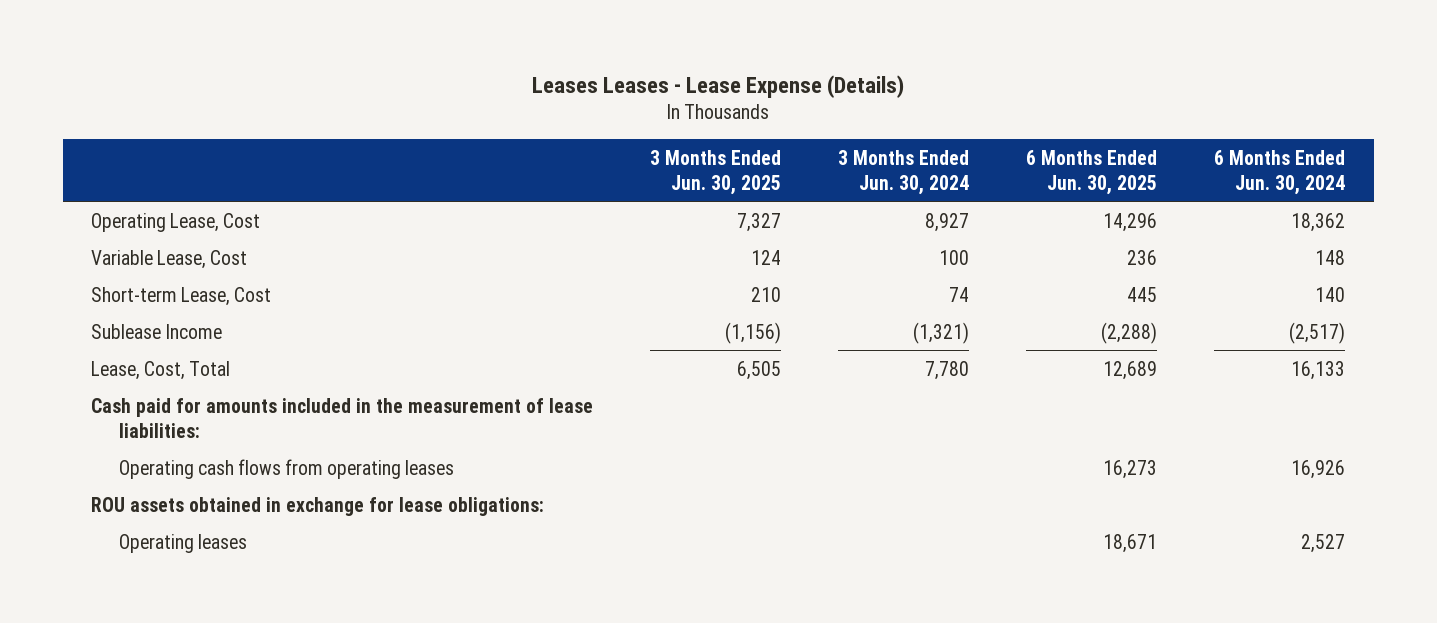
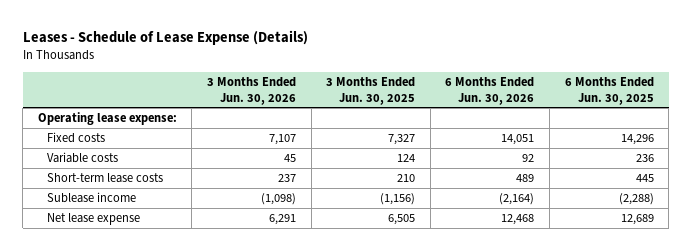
[532,75,905,99] Leases Leases - Lease Expense (Details) -> [22,30,308,46] Leases - Schedule of Lease Expense (Details)
[838,149,970,195] 3 Months Ended Jun. 30, 2024 -> none
[1214,149,1346,195] 6 Months Ended Jun. 30, 2024 -> none
none -> [207,76,297,105] 3 Months Ended Jun. 30, 2026
none -> [445,76,535,105] 6 Months Ended Jun. 30, 2026
[91,397,594,438] Cash paid for amounts included in the measurement of lease liabilities: -> none
[119,458,455,479] Operating cash flows from operating leases -> none
[91,496,545,516] ROU assets obtained in exchange for lease obligations: -> none
[119,533,248,553] Operating leases -> none
none -> [37,112,177,126] Operating lease expense:
[91,212,261,232] Operating Lease, Cost -> [47,132,106,144] Fixed costs
[91,249,248,269] Variable Lease, Cost -> [47,152,119,164] Variable costs
[91,286,272,306] Short-term Lease, Cost -> [47,173,164,184] Short-term lease costs
[91,323,223,339] Sublease Income -> [47,192,137,204] Sublease income
[91,360,231,380] Lease, Cost, Total -> [47,213,141,226] Net lease expense

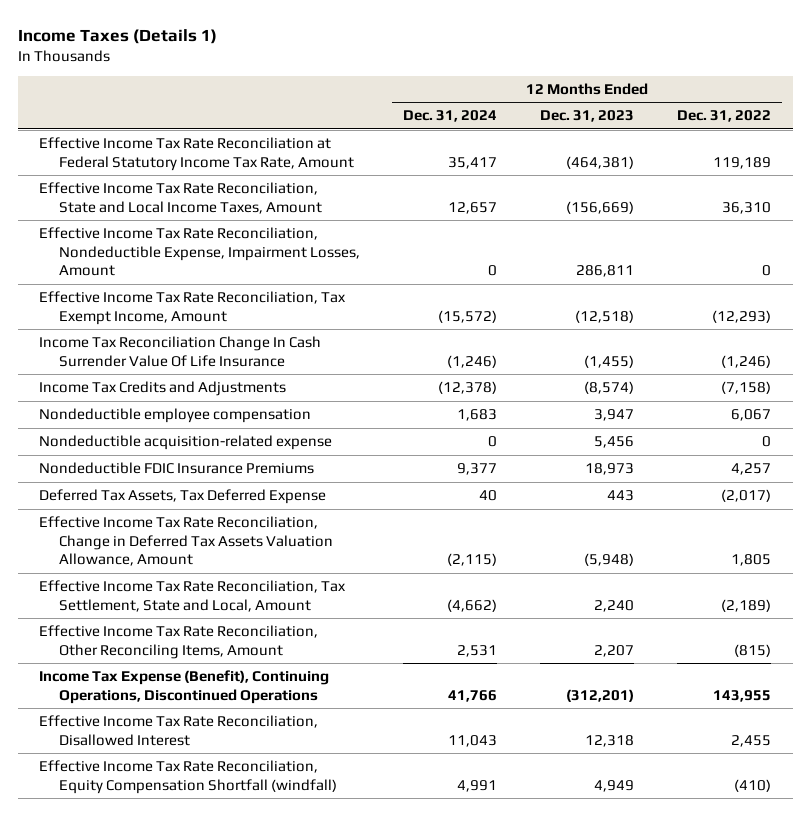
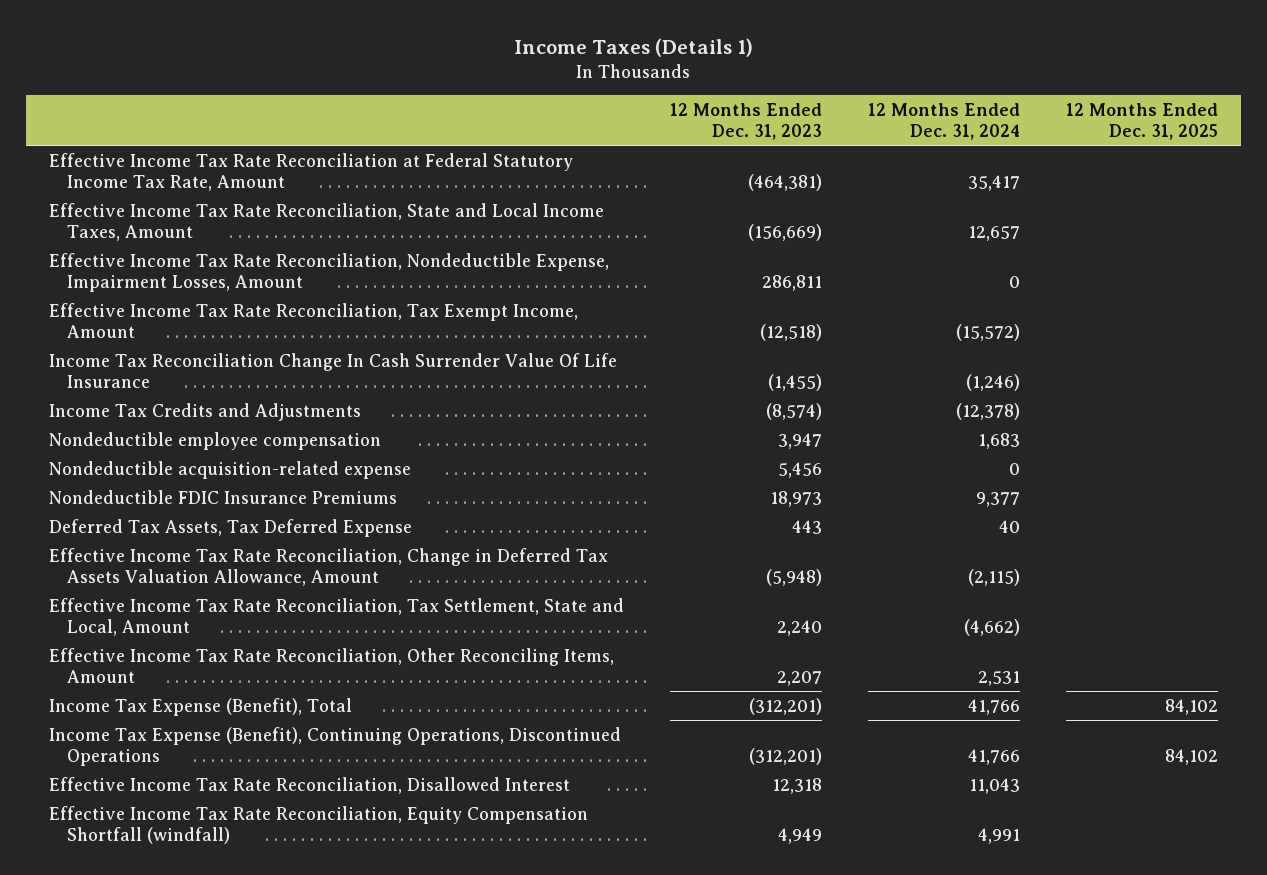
[677,110,772,123] Dec. 31, 2022 -> none
none -> [1065,102,1218,141] 12 Months Ended Dec. 31, 2025
none -> [49,697,353,716] Income Tax Expense (Benefit), Total

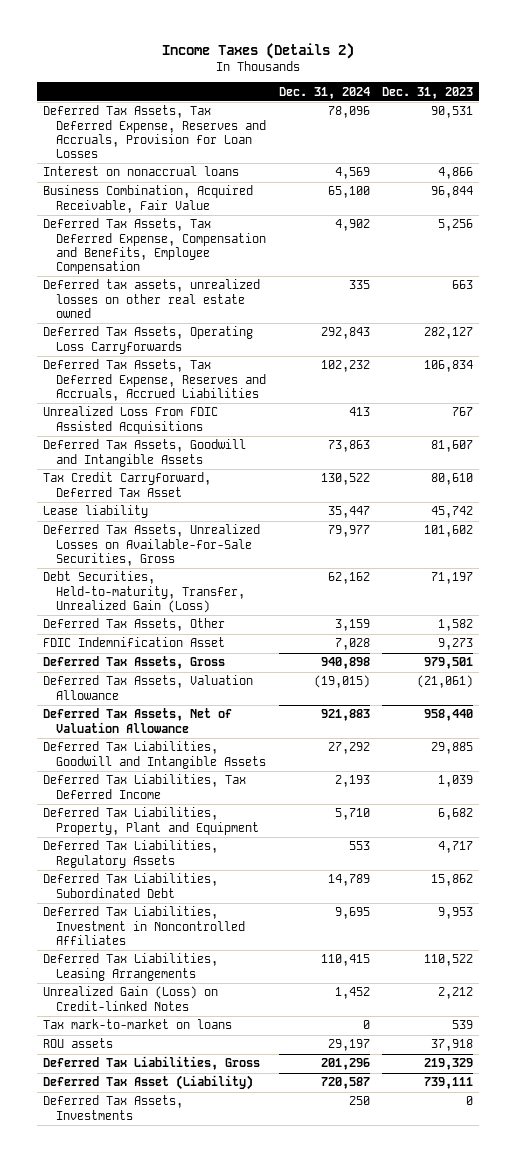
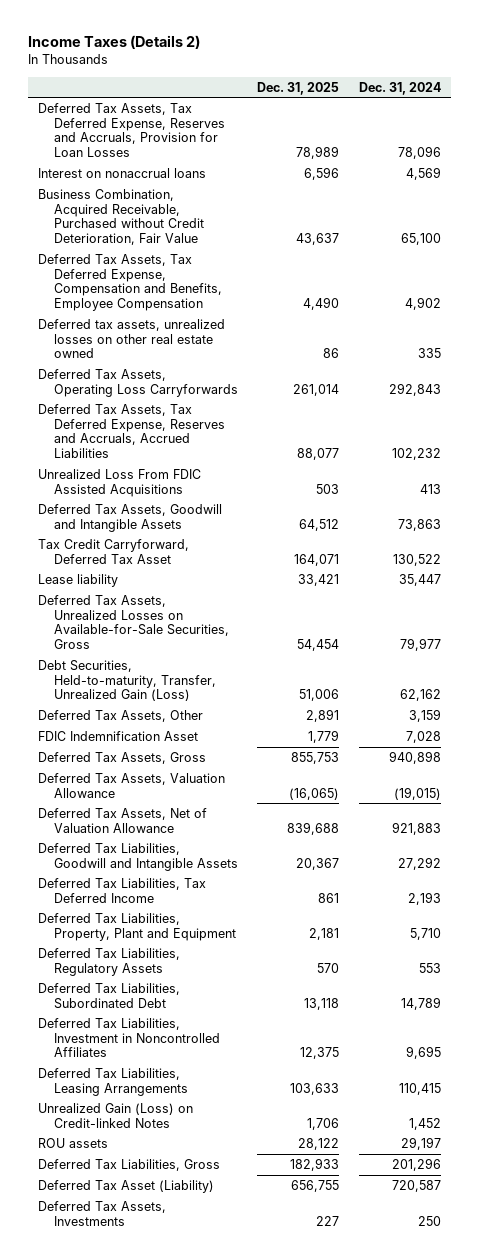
[382,86,474,99] Dec. 31, 2023 -> none
none -> [257,81,340,95] Dec. 31, 2025
[43,185,254,213] Business Combination, Acquired Receivable, Fair Value -> [37,188,204,245] Business Combination, Acquired Receivable, Purchased without Credit Deterioration, Fair Value
[43,1019,233,1030] Tax mark-to-market on loans -> none

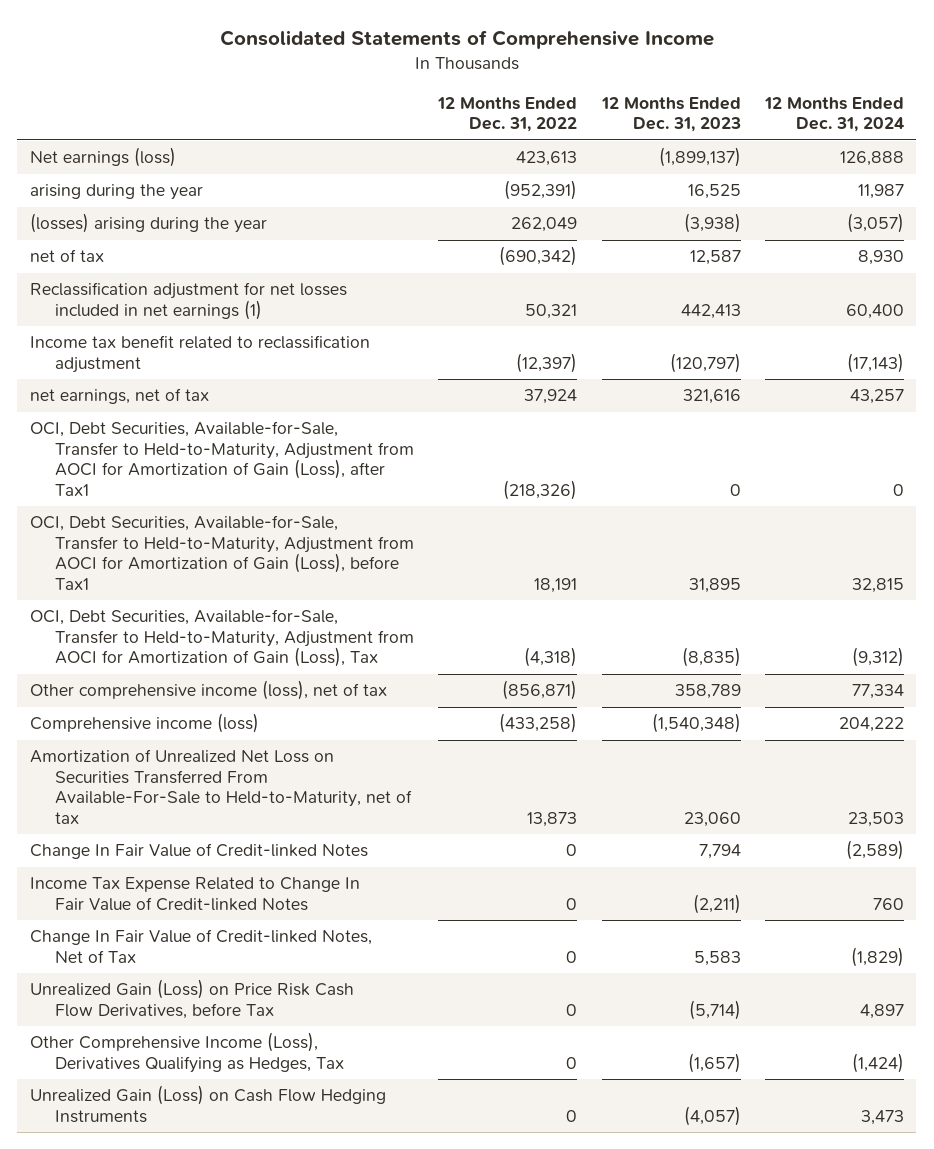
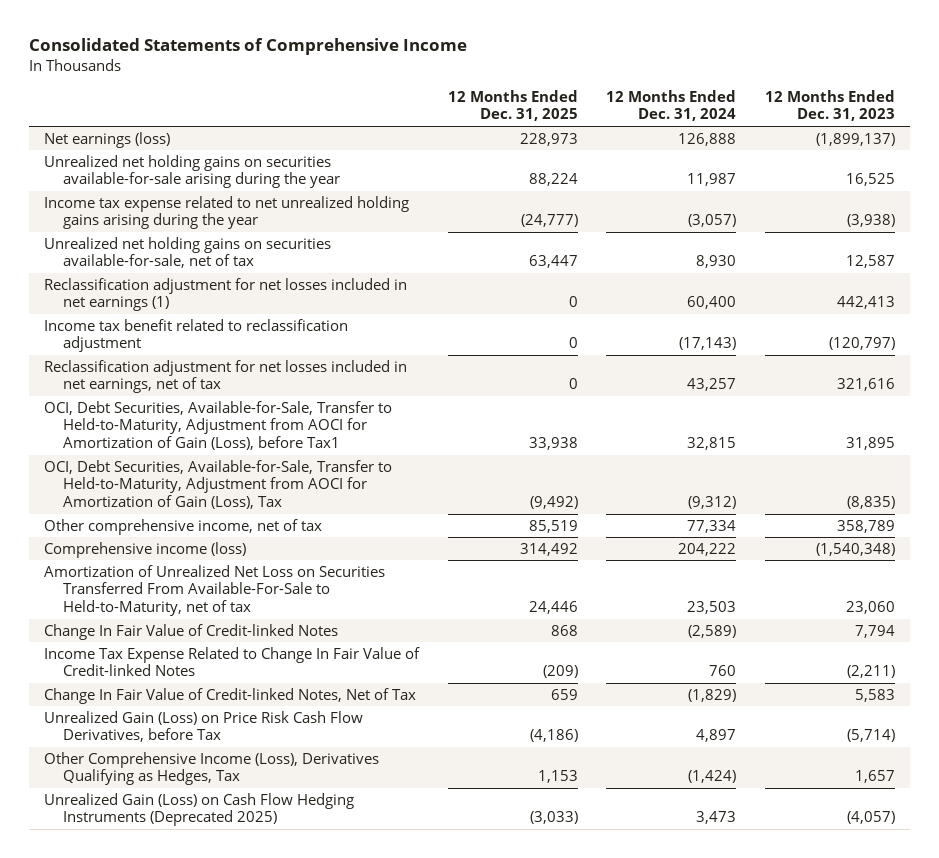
[437,96,578,133] 12 Months Ended Dec. 31, 2022 -> none
none -> [447,89,578,122] 12 Months Ended Dec. 31, 2025
[29,184,203,201] arising during the year -> [43,154,340,189] Unrealized net holding gains on securities available-for-sale arising during the year
[29,213,267,234] (losses) arising during the year -> [43,195,409,230] Income tax expense related to net unrealized holding gains arising during the year
[29,249,104,263] net of tax -> [43,236,331,269] Unrealized net holding gains on securities available-for-sale, net of tax
[29,421,414,496] OCI, Debt Securities, Available-for-Sale, Transfer to Held-to-Maturity, Adjustment from AOCI for Amortization of Gain (Loss), after Tax1 -> none
[29,388,209,405] net earnings, net of tax -> [43,359,407,394] Reclassification adjustment for net losses included in net earnings, net of tax
[29,680,387,701] Other comprehensive income (loss), net of tax -> [43,518,322,535] Other comprehensive income, net of tax
[687,1052,741,1073] (1,657) -> [855,770,896,784] 1,657
[29,1085,386,1123] Unrealized Gain (Loss) on Cash Flow Hedging Instruments -> [43,792,354,827] Unrealized Gain (Loss) on Cash Flow Hedging Instruments (Deprecated 2025)

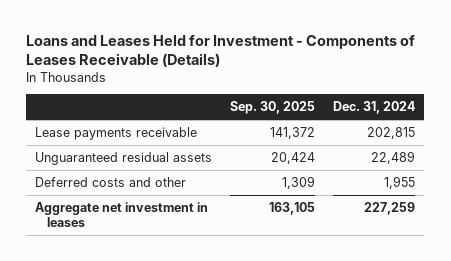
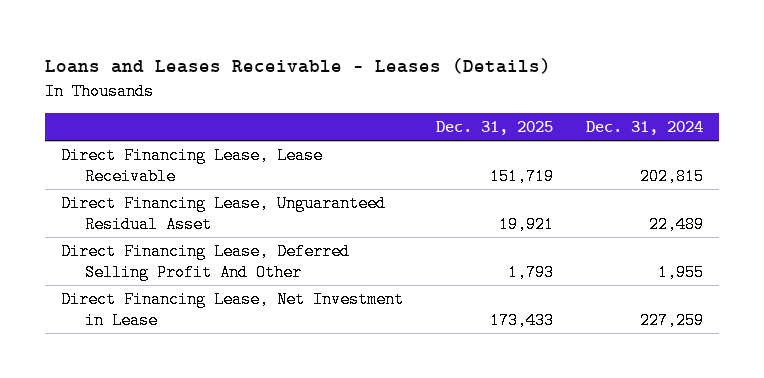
[26,34,416,68] Loans and Leases Held for Investment - Components of Leases Receivable (Details) -> [44,57,551,74] Loans and Leases Receivable - Leases (Details)
[230,101,316,115] Sep. 30, 2025 -> none
none -> [435,121,553,136] Dec. 31, 2025
[35,127,198,141] Lease payments receivable -> [61,147,324,185] Direct Financing Lease, Lease Receivable
[35,152,213,166] Unguaranteed residual assets -> [61,195,387,233] Direct Financing Lease, Unguaranteed Residual Asset
[35,177,187,188] Deferred costs and other -> [61,243,351,281] Direct Financing Lease, Deferred Selling Profit And Other
[35,202,209,228] Aggregate net investment in leases -> [61,291,405,329] Direct Financing Lease, Net Investment in Lease

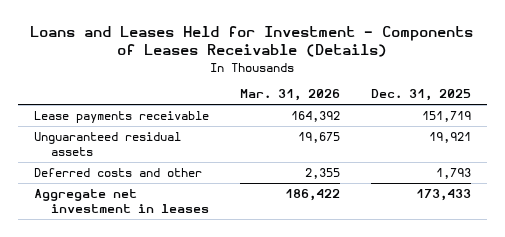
[44,57,551,74] Loans and Leases Receivable - Leases (Details) -> [30,25,474,58] Loans and Leases Held for Investment - Components of Leases Receivable (Details)
[585,121,703,136] Dec. 31, 2024 -> none
none -> [239,89,340,102] Mar. 31, 2026
[61,147,324,185] Direct Financing Lease, Lease Receivable -> [33,110,209,123] Lease payments receivable
[61,195,387,233] Direct Financing Lease, Unguaranteed Residual Asset -> [33,131,181,157] Unguaranteed residual assets
[61,243,351,281] Direct Financing Lease, Deferred Selling Profit And Other -> [33,167,202,177] Deferred costs and other
[61,291,405,329] Direct Financing Lease, Net Investment in Lease -> [33,188,209,214] Aggregate net investment in leases

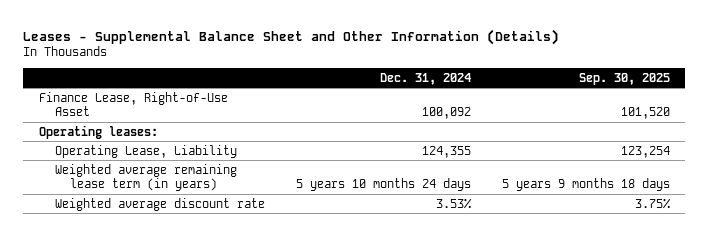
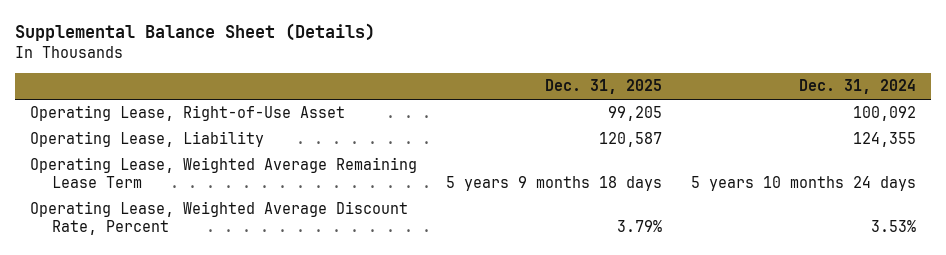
[23,28,560,45] Leases - Supplemental Balance Sheet and Other Information (Details) -> [15,23,376,42] Supplemental Balance Sheet (Details)
[578,72,670,85] Sep. 30, 2025 -> none
none -> [544,79,662,95] Dec. 31, 2025
[38,124,158,139] Operating leases: -> none
[38,91,228,117] Finance Lease, Right-of-Use Asset -> [29,105,345,122] Operating Lease, Right-of-Use Asset
[54,163,237,192] Weighted average remaining lease term (in years) -> [29,157,417,189] Operating Lease, Weighted Average Remaining Lease Term
[54,197,265,211] Weighted average discount rate -> [29,201,408,236] Operating Lease, Weighted Average Discount Rate, Percent

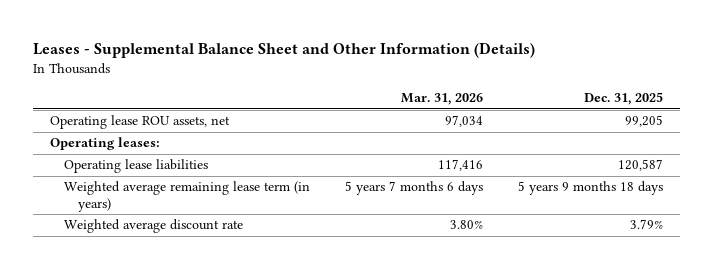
[15,23,376,42] Supplemental Balance Sheet (Details) -> [32,42,535,59] Leases - Supplemental Balance Sheet and Other Information (Details)
[799,79,917,95] Dec. 31, 2024 -> none
none -> [400,93,483,106] Mar. 31, 2026
[29,105,345,122] Operating Lease, Right-of-Use Asset -> [50,115,231,130] Operating lease ROU assets, net
none -> [50,137,161,151] Operating leases:
[29,131,264,148] Operating Lease, Liability -> [63,159,208,174] Operating lease liabilities
[29,157,417,189] Operating Lease, Weighted Average Remaining Lease Term -> [63,181,310,213] Weighted average remaining lease term (in years)
[29,201,408,236] Operating Lease, Weighted Average Discount Rate, Percent -> [63,219,243,234] Weighted average discount rate

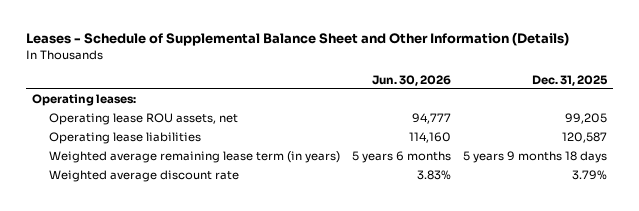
[32,42,535,59] Leases - Supplemental Balance Sheet and Other Information (Details) -> [25,32,569,47] Leases - Schedule of Supplemental Balance Sheet and Other Information (Details)
[400,93,483,106] Mar. 31, 2026 -> none
none -> [372,74,452,86] Jun. 30, 2026
[50,115,231,130] Operating lease ROU assets, net -> [49,113,239,126] Operating lease ROU assets, net

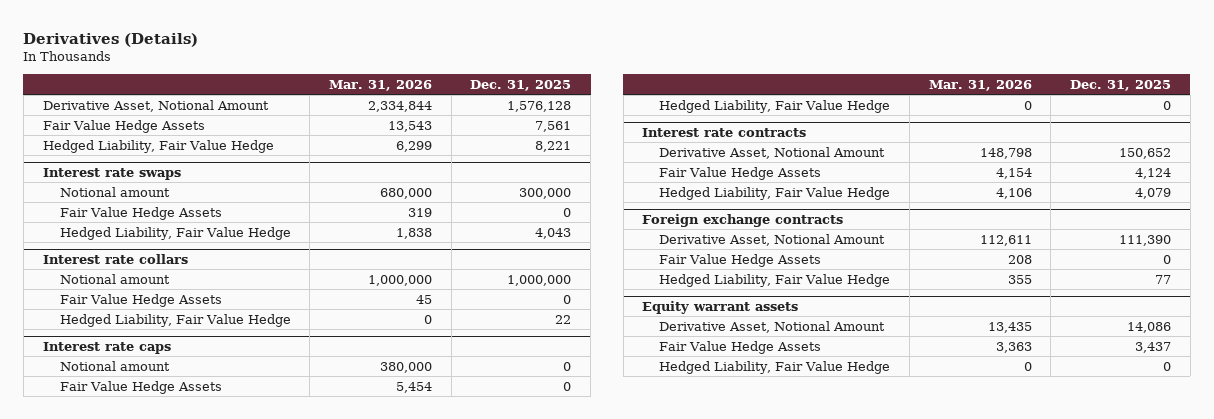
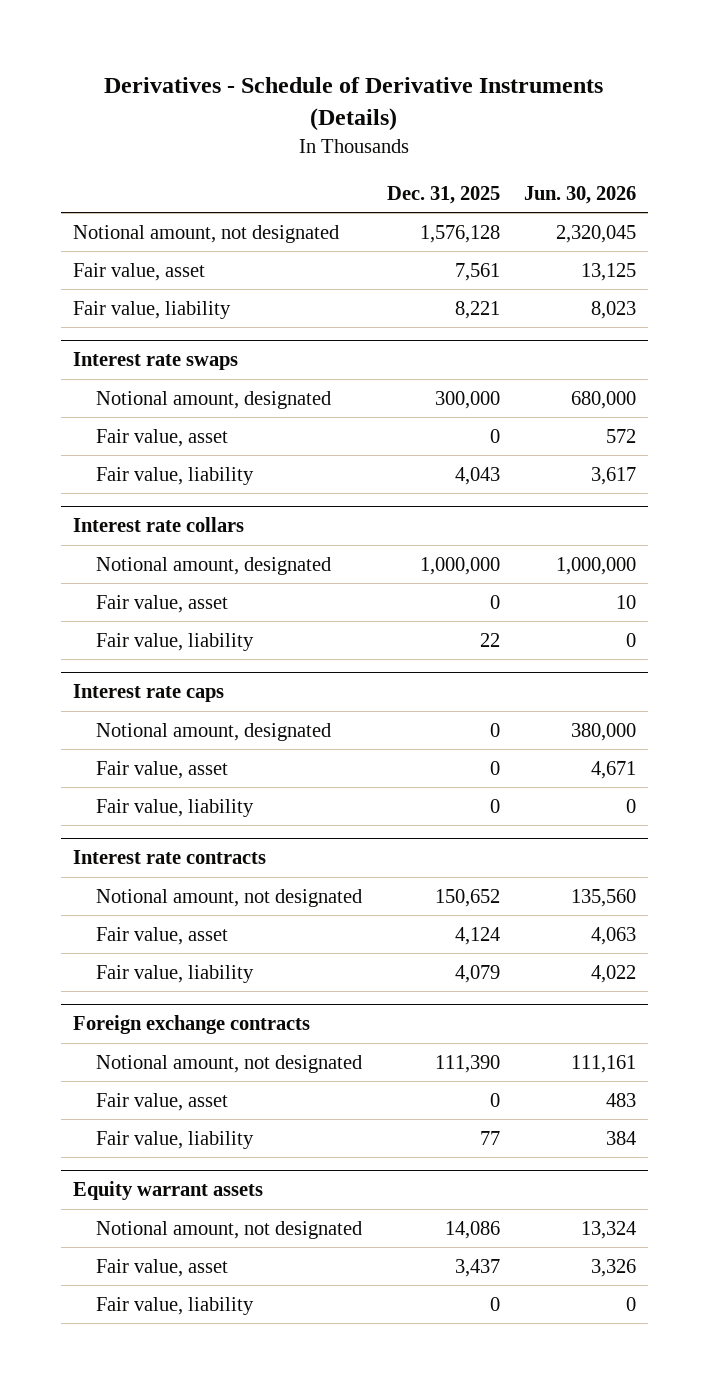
[23,32,199,47] Derivatives (Details) -> [104,76,604,132] Derivatives - Schedule of Derivative Instruments (Details)
[328,79,432,91] Mar. 31, 2026 -> none
none -> [523,185,636,204] Jun. 30, 2026
[42,99,269,112] Derivative Asset, Notional Amount -> [72,224,339,243] Notional amount, not designated
[42,119,205,133] Fair Value Hedge Assets -> [72,262,205,281] Fair value, asset
[42,139,274,153] Hedged Liability, Fair Value Hedge -> [72,300,231,319] Fair value, liability
[59,186,170,197] Notional amount -> [96,390,332,409] Notional amount, designated
[59,206,222,220] Fair Value Hedge Assets -> [96,428,229,447] Fair value, asset
[59,226,291,240] Hedged Liability, Fair Value Hedge -> [96,466,255,485] Fair value, liability
[59,273,170,284] Notional amount -> [96,556,332,575] Notional amount, designated
[59,293,222,307] Fair Value Hedge Assets -> [96,594,229,613] Fair value, asset
[59,313,291,327] Hedged Liability, Fair Value Hedge -> [96,632,255,651] Fair value, liability
[59,360,170,371] Notional amount -> [96,722,332,741] Notional amount, designated
[59,380,222,394] Fair Value Hedge Assets -> [96,760,229,779] Fair value, asset
[659,99,891,113] Hedged Liability, Fair Value Hedge -> [96,798,255,817] Fair value, liability
[659,146,886,159] Derivative Asset, Notional Amount -> [96,888,363,907] Notional amount, not designated
[659,166,822,180] Fair Value Hedge Assets -> [96,926,229,945] Fair value, asset
[659,186,891,200] Hedged Liability, Fair Value Hedge -> [96,964,255,983] Fair value, liability
[659,233,886,246] Derivative Asset, Notional Amount -> [96,1054,363,1073] Notional amount, not designated
[659,253,822,267] Fair Value Hedge Assets -> [96,1092,229,1111] Fair value, asset
[659,273,891,287] Hedged Liability, Fair Value Hedge -> [96,1130,255,1149] Fair value, liability
[659,320,886,333] Derivative Asset, Notional Amount -> [96,1220,363,1239] Notional amount, not designated
[659,340,822,354] Fair Value Hedge Assets -> [96,1258,229,1277] Fair value, asset
[659,360,891,374] Hedged Liability, Fair Value Hedge -> [96,1296,255,1315] Fair value, liability

